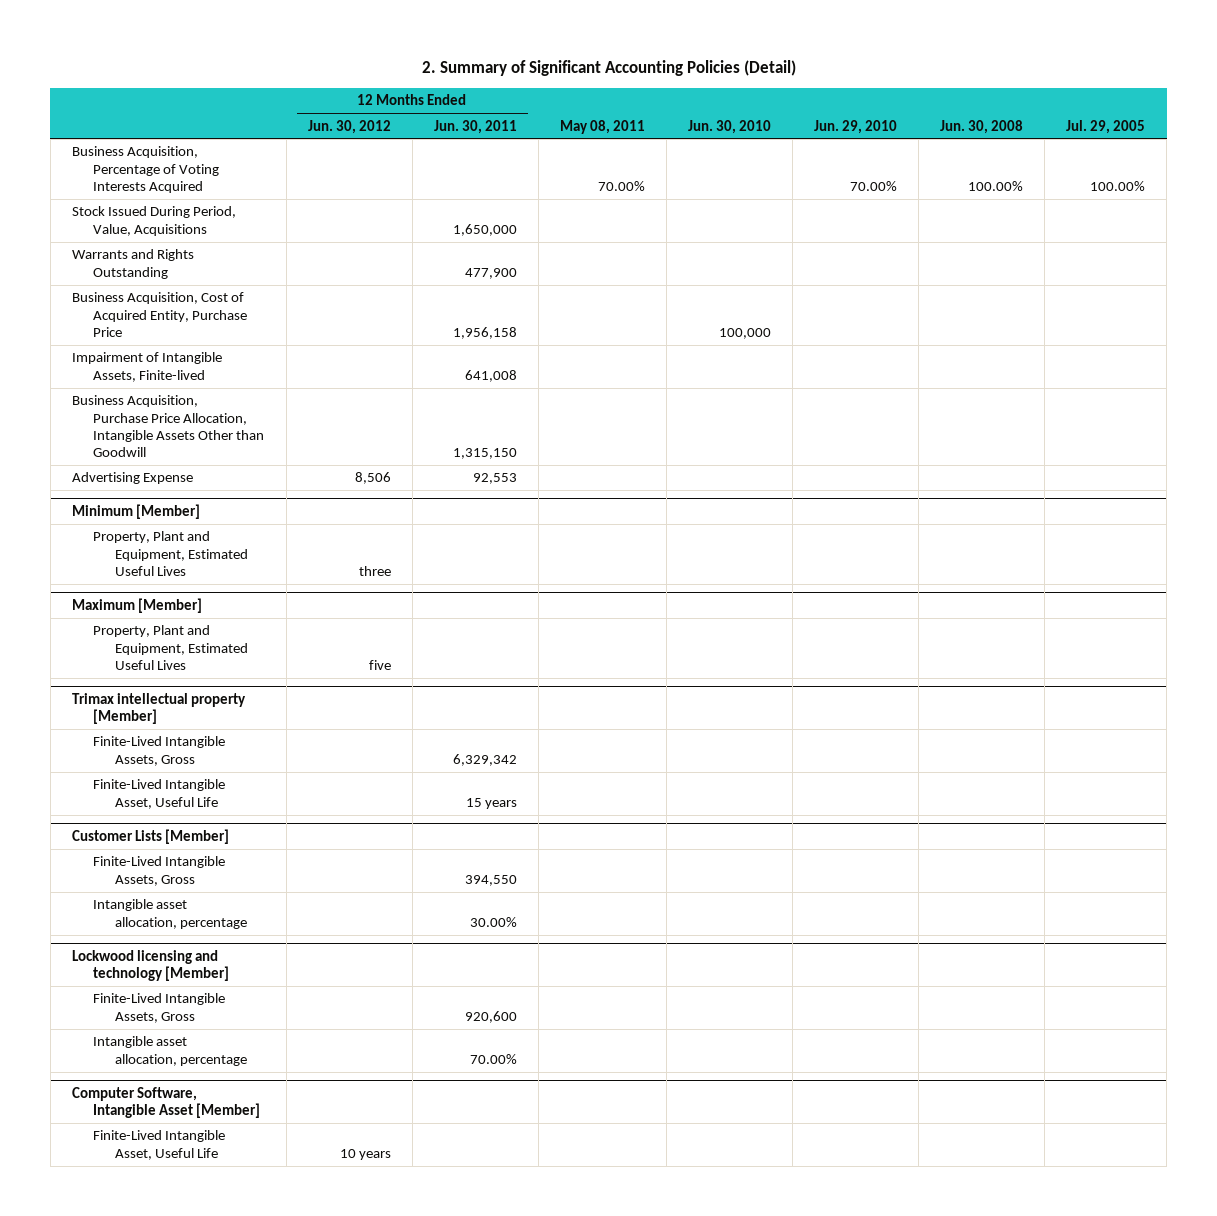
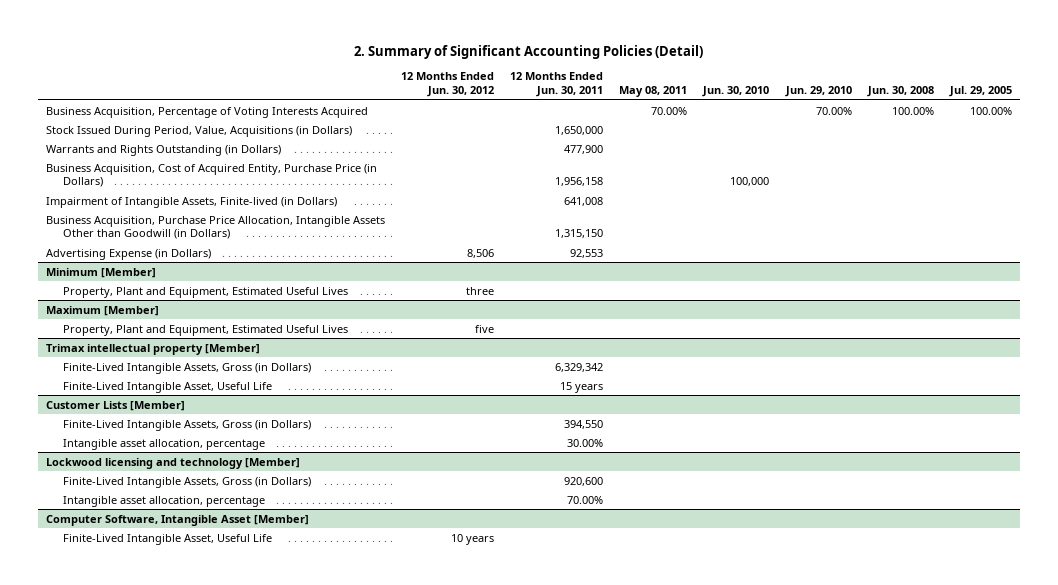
[71,206,236,236] Stock Issued During Period, Value, Acquisitions -> [46,125,353,137] Stock Issued During Period, Value, Acquisitions (in Dollars)
[71,249,194,279] Warrants and Rights Outstanding -> [46,144,282,156] Warrants and Rights Outstanding (in Dollars)
[71,292,248,338] Business Acquisition, Cost of Acquired Entity, Purchase Price -> [46,163,378,188] Business Acquisition, Cost of Acquired Entity, Purchase Price (in Dollars)
[71,352,222,382] Impairment of Intangible Assets, Finite-lived -> [46,196,338,208] Impairment of Intangible Assets, Finite-lived (in Dollars)
[71,395,265,458] Business Acquisition, Purchase Price Allocation, Intangible Assets Other than Goodwill -> [46,215,386,240] Business Acquisition, Purchase Price Allocation, Intangible Assets Other than Goodwill (in Dollars)
[71,472,193,485] Advertising Expense -> [46,248,212,260] Advertising Expense (in Dollars)
[93,736,226,766] Finite-Lived Intangible Assets, Gross -> [63,362,312,374] Finite-Lived Intangible Assets, Gross (in Dollars)
[93,856,226,886] Finite-Lived Intangible Assets, Gross -> [63,419,312,431] Finite-Lived Intangible Assets, Gross (in Dollars)
[93,993,226,1023] Finite-Lived Intangible Assets, Gross -> [63,476,312,488] Finite-Lived Intangible Assets, Gross (in Dollars)

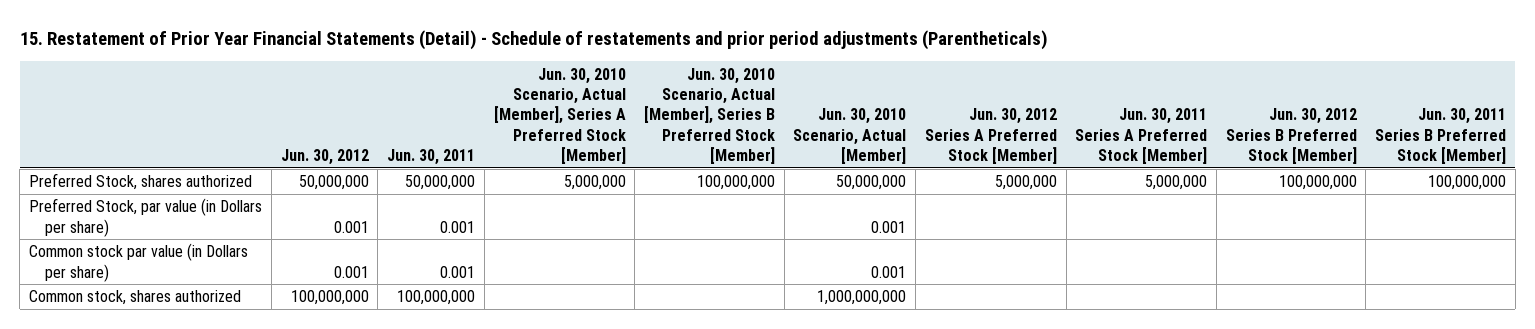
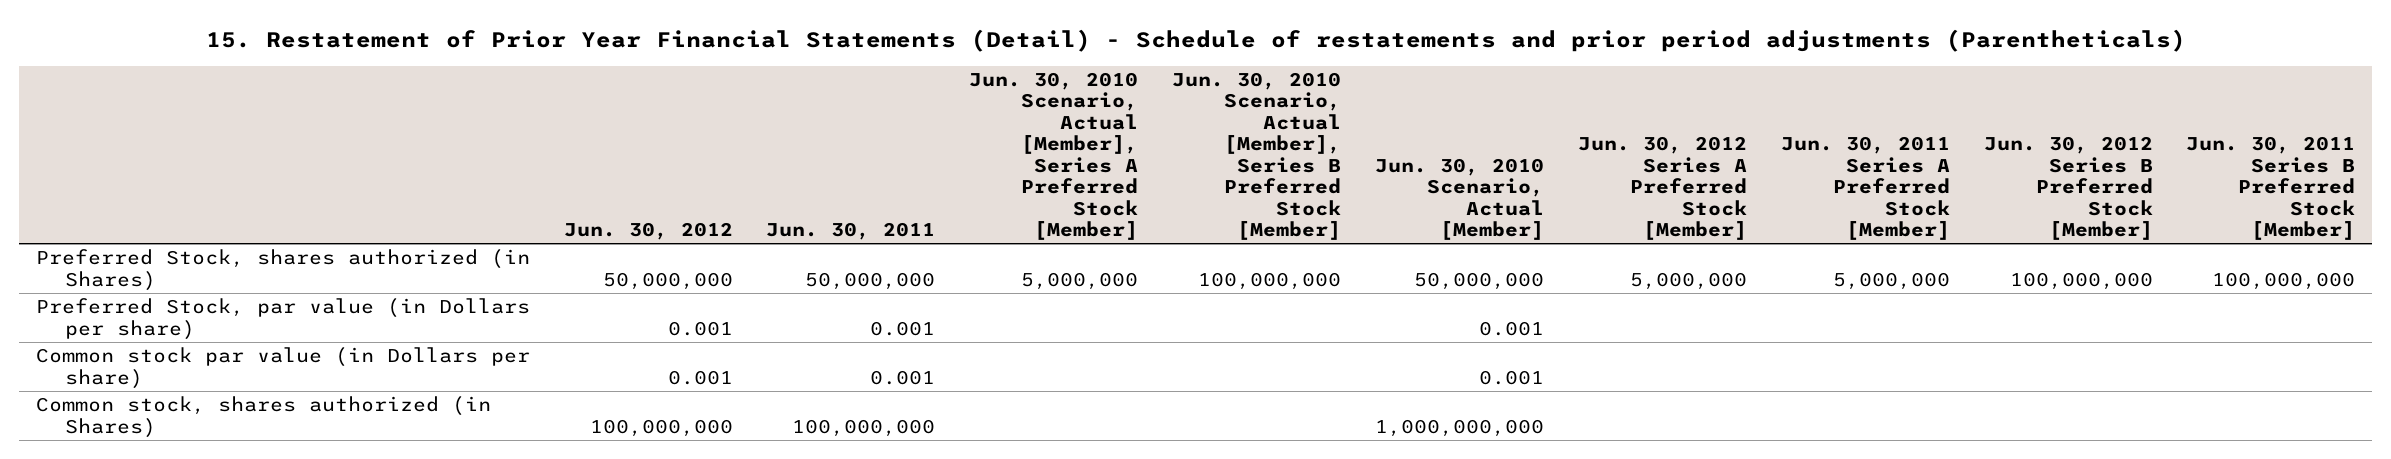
[29,173,253,191] Preferred Stock, shares authorized -> [35,249,530,291] Preferred Stock, shares authorized (in Shares)
[29,290,242,306] Common stock, shares authorized -> [35,396,491,438] Common stock, shares authorized (in Shares)

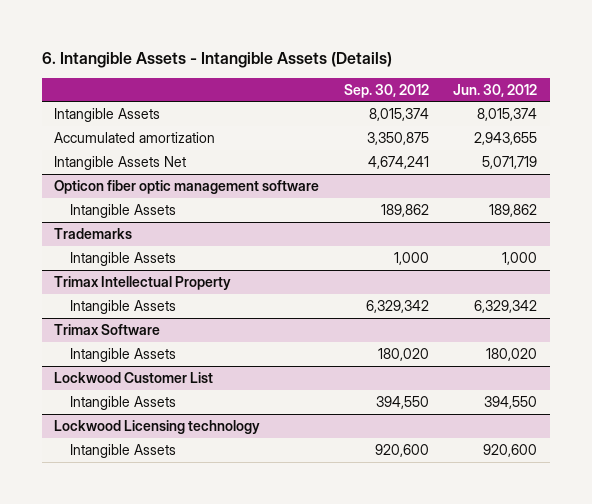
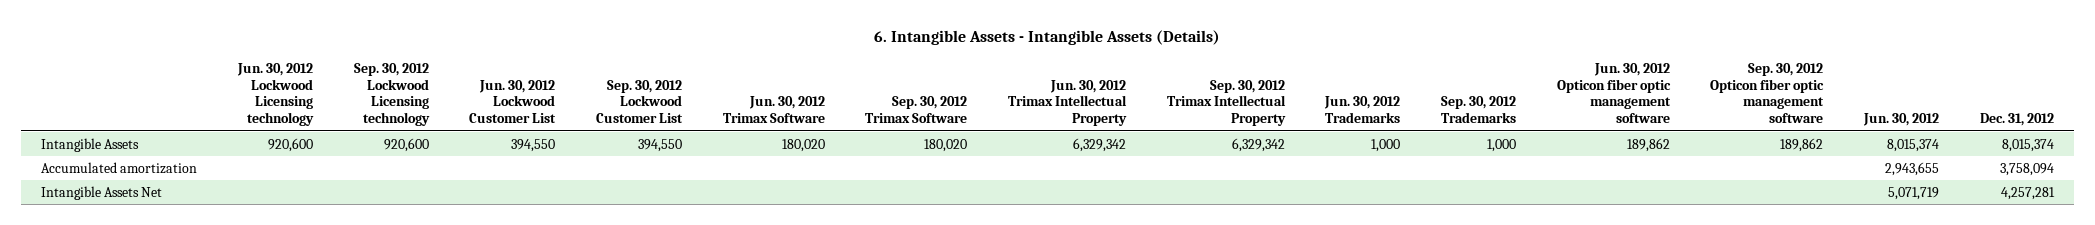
[343,83,429,98] Sep. 30, 2012 -> none
none -> [237,62,315,127] Jun. 30, 2012 Lockwood Licensing technology
none -> [353,62,430,127] Sep. 30, 2012 Lockwood Licensing technology
none -> [469,79,557,124] Jun. 30, 2012 Lockwood Customer List
none -> [596,79,684,124] Sep. 30, 2012 Lockwood Customer List
none -> [722,96,825,124] Jun. 30, 2012 Trimax Software
none -> [865,96,968,124] Sep. 30, 2012 Trimax Software
none -> [1007,79,1127,127] Jun. 30, 2012 Trimax Intellectual Property
none -> [1166,79,1286,127] Sep. 30, 2012 Trimax Intellectual Property
none -> [1324,96,1401,124] Jun. 30, 2012 Trademarks
none -> [1440,96,1516,124] Sep. 30, 2012 Trademarks
none -> [1556,62,1671,124] Jun. 30, 2012 Opticon fiber optic management software
none -> [1710,62,1825,124] Sep. 30, 2012 Opticon fiber optic management software
none -> [1979,113,2054,127] Dec. 31, 2012
[54,179,320,194] Opticon fiber optic management software -> none
[70,203,177,218] Intangible Assets -> none
[54,227,133,239] Trademarks -> none
[70,251,177,266] Intangible Assets -> none
[54,275,232,290] Trimax Intellectual Property -> none
[70,299,177,314] Intangible Assets -> none
[54,323,161,335] Trimax Software -> none
[70,347,177,362] Intangible Assets -> none
[54,371,214,383] Lockwood Customer List -> none
[70,395,177,410] Intangible Assets -> none
[54,419,261,434] Lockwood Licensing technology -> none
[70,443,177,458] Intangible Assets -> none

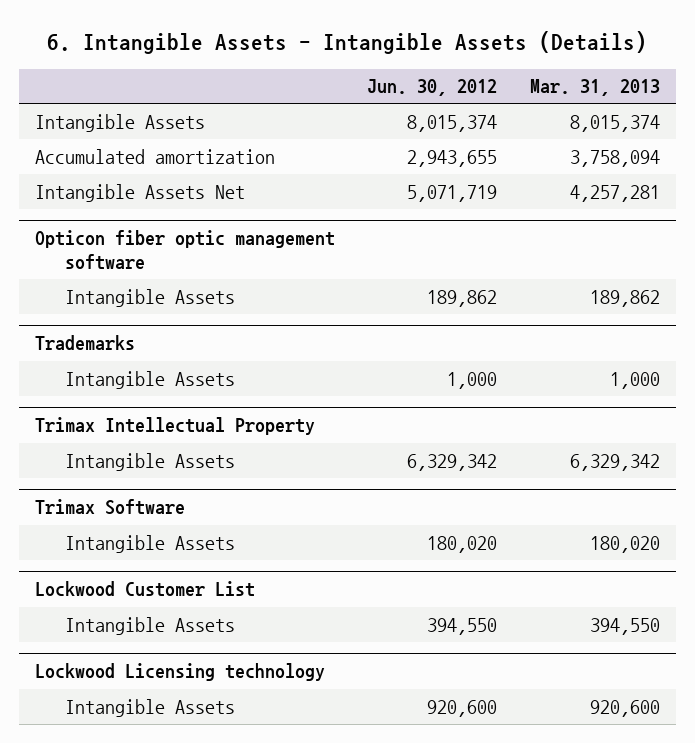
[237,62,315,127] Jun. 30, 2012 Lockwood Licensing technology -> none
[353,62,430,127] Sep. 30, 2012 Lockwood Licensing technology -> none
[469,79,557,124] Jun. 30, 2012 Lockwood Customer List -> none
[596,79,684,124] Sep. 30, 2012 Lockwood Customer List -> none
[722,96,825,124] Jun. 30, 2012 Trimax Software -> none
[865,96,968,124] Sep. 30, 2012 Trimax Software -> none
[1007,79,1127,127] Jun. 30, 2012 Trimax Intellectual Property -> none
[1166,79,1286,127] Sep. 30, 2012 Trimax Intellectual Property -> none
[1324,96,1401,124] Jun. 30, 2012 Trademarks -> none
[1440,96,1516,124] Sep. 30, 2012 Trademarks -> none
[1556,62,1671,124] Jun. 30, 2012 Opticon fiber optic management software -> none
[1710,62,1825,124] Sep. 30, 2012 Opticon fiber optic management software -> none
[1979,113,2054,127] Dec. 31, 2012 -> none
none -> [529,79,660,97] Mar. 31, 2013
none -> [35,230,336,271] Opticon fiber optic management software
none -> [65,288,236,307] Intangible Assets
none -> [35,335,136,351] Trademarks
none -> [65,370,236,389] Intangible Assets
none -> [35,417,316,436] Trimax Intellectual Property
none -> [65,452,236,471] Intangible Assets
none -> [35,499,186,516] Trimax Software
none -> [65,534,236,553] Intangible Assets
none -> [35,581,256,598] Lockwood Customer List
none -> [65,616,236,635] Intangible Assets
none -> [35,663,326,682] Lockwood Licensing technology
none -> [65,698,236,717] Intangible Assets

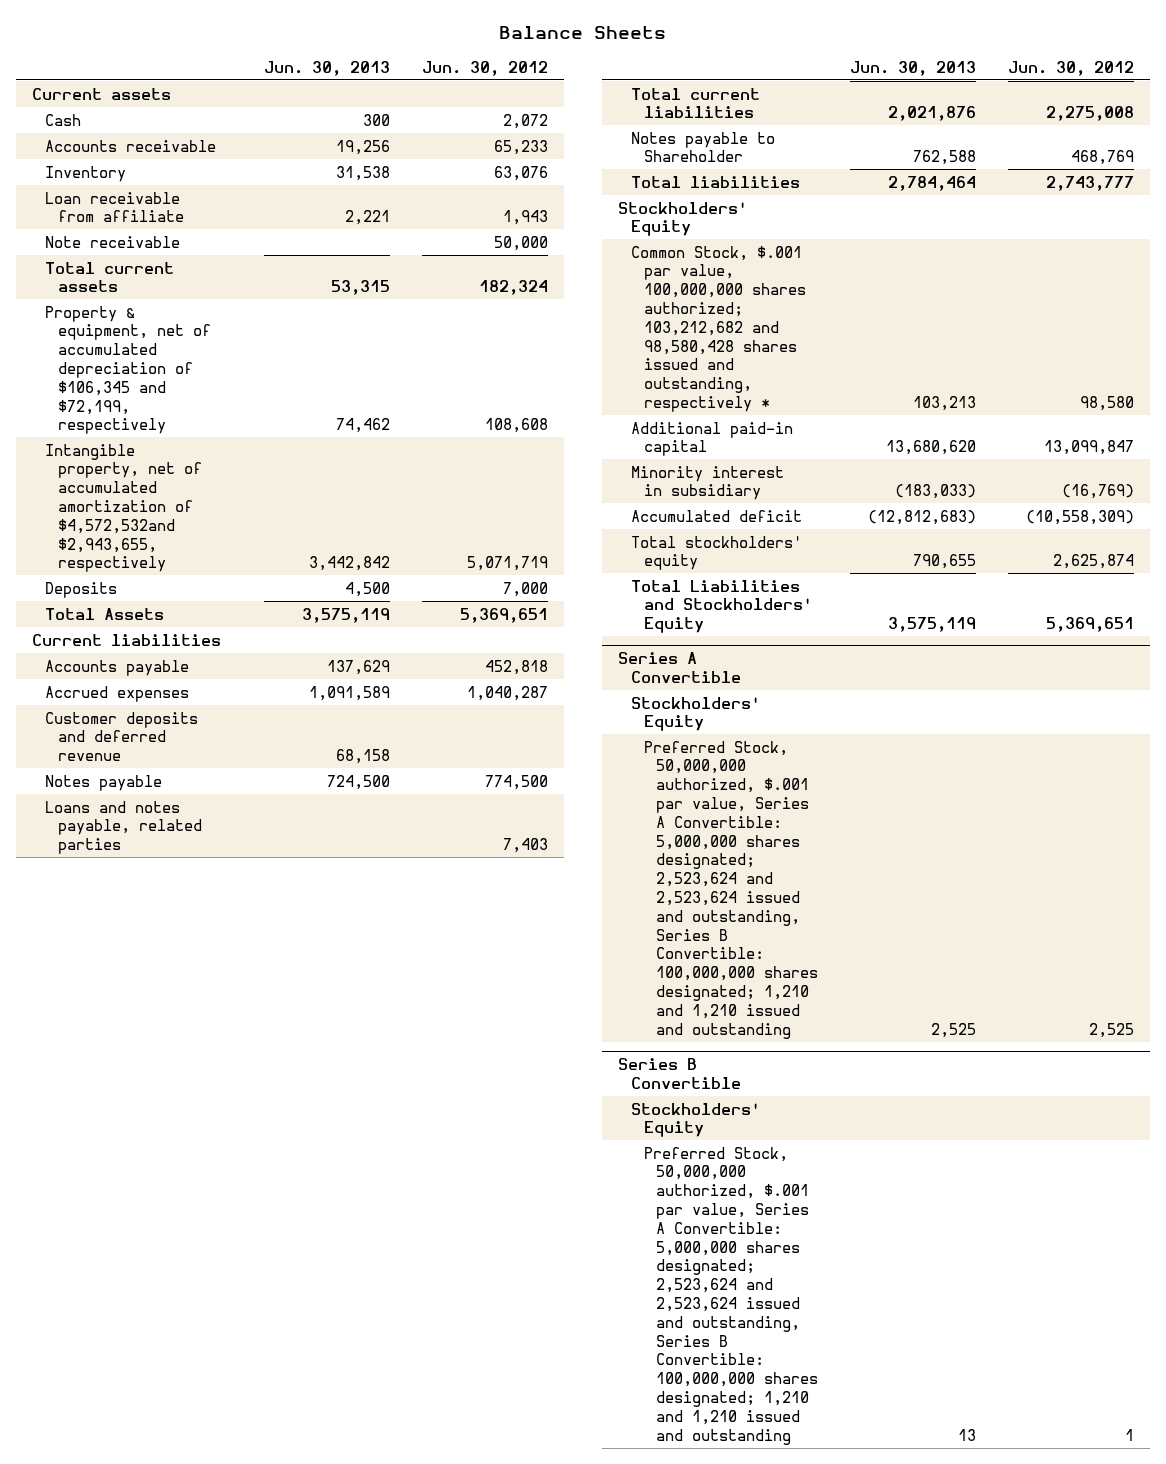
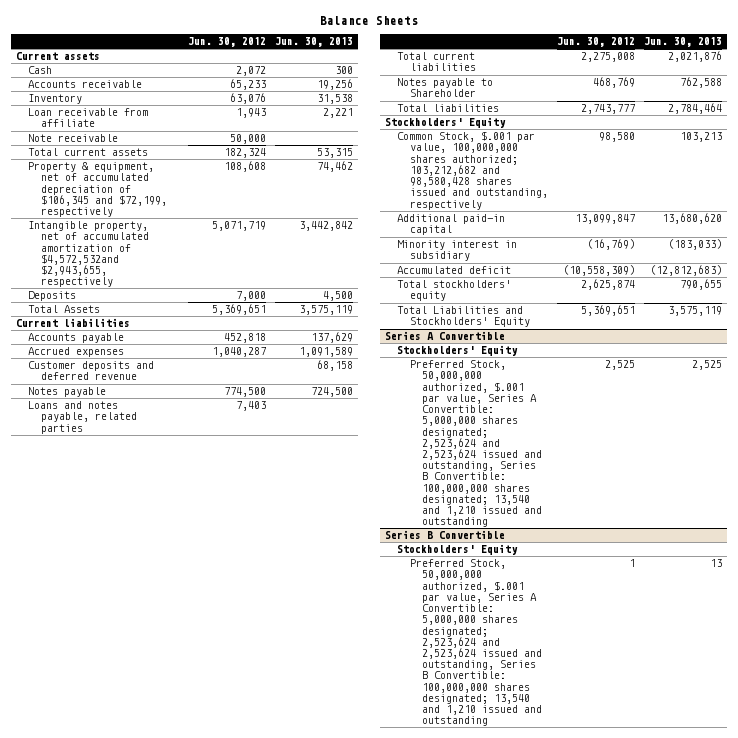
[630,245,806,413] Common Stock, $.001 par value, 100,000,000 shares authorized; 103,212,682 and 98,580,428 shares issued and outstanding, respectively * -> [397,131,548,210] Common Stock, $.001 par value, 100,000,000 shares authorized; 103,212,682 and 98,580,428 shares issued and outstanding, respectively
[643,740,819,1039] Preferred Stock, 50,000,000 authorized, $.001 par value, Series A Convertible: 5,000,000 shares designated; 2,523,624 and 2,523,624 issued and outstanding, Series B Convertible: 100,000,000 shares designated; 1,210 and 1,210 issued and outstanding -> [409,360,542,528] Preferred Stock, 50,000,000 authorized, $.001 par value, Series A Convertible: 5,000,000 shares designated; 2,523,624 and 2,523,624 issued and outstanding, Series B Convertible: 100,000,000 shares designated; 13,540 and 1,210 issued and outstanding
[643,1146,819,1445] Preferred Stock, 50,000,000 authorized, $.001 par value, Series A Convertible: 5,000,000 shares designated; 2,523,624 and 2,523,624 issued and outstanding, Series B Convertible: 100,000,000 shares designated; 1,210 and 1,210 issued and outstanding -> [409,559,542,727] Preferred Stock, 50,000,000 authorized, $.001 par value, Series A Convertible: 5,000,000 shares designated; 2,523,624 and 2,523,624 issued and outstanding, Series B Convertible: 100,000,000 shares designated; 13,540 and 1,210 issued and outstanding

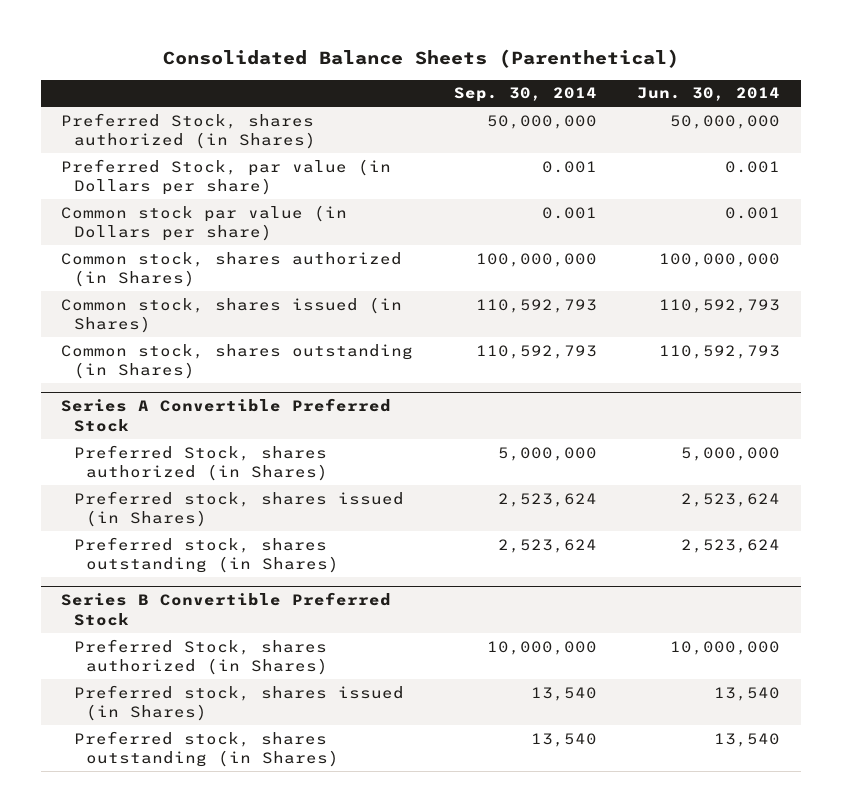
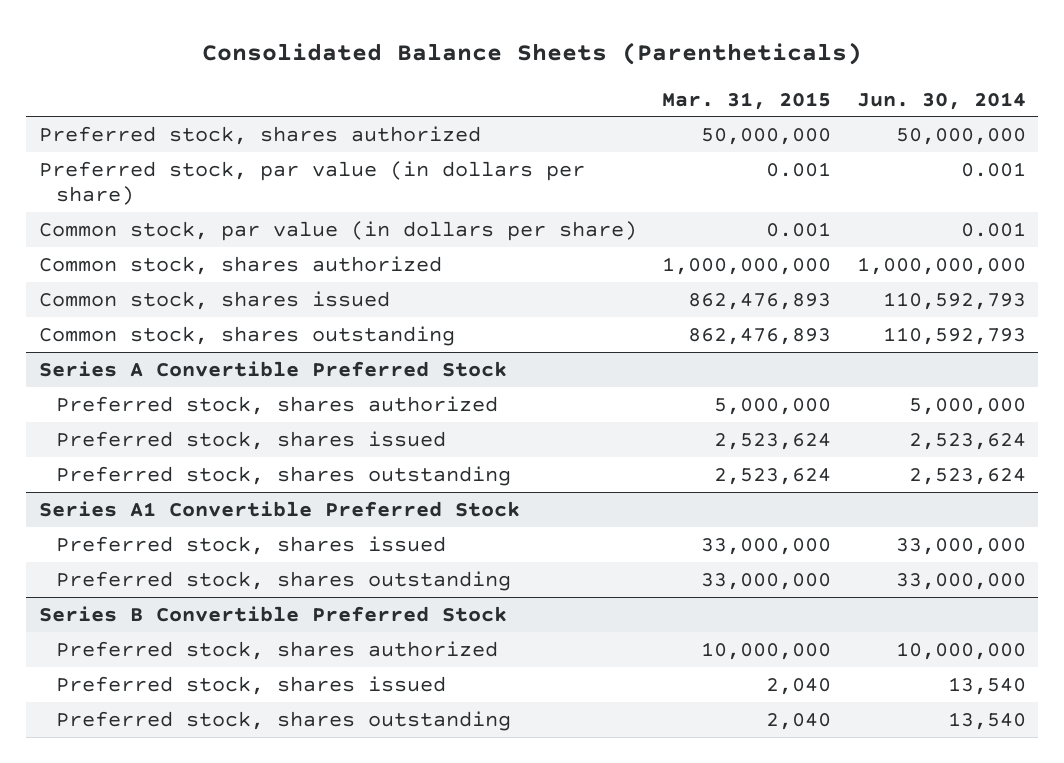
[162,49,679,69] Consolidated Balance Sheets (Parenthetical) -> [202,42,863,66] Consolidated Balance Sheets (Parentheticals)
[453,87,597,103] Sep. 30, 2014 -> none
none -> [662,91,832,110] Mar. 31, 2015
[61,112,316,149] Preferred Stock, shares authorized (in Shares) -> [38,125,481,145] Preferred stock, shares authorized
[61,158,392,195] Preferred Stock, par value (in Dollars per share) -> [38,160,585,205] Preferred stock, par value (in dollars per share)
[61,204,348,241] Common stock par value (in Dollars per share) -> [38,220,637,241] Common stock, par value (in dollars per share)
[61,251,403,287] Common stock, shares authorized (in Shares) -> [38,255,442,275] Common stock, shares authorized
[659,252,781,267] 100,000,000 -> [856,256,1026,275] 1,000,000,000
[61,296,403,333] Common stock, shares issued (in Shares) -> [38,290,390,310] Common stock, shares issued
[61,343,414,379] Common stock, shares outstanding (in Shares) -> [38,325,455,346] Common stock, shares outstanding
[73,444,329,481] Preferred Stock, shares authorized (in Shares) -> [56,395,499,415] Preferred stock, shares authorized
[73,490,404,527] Preferred stock, shares issued (in Shares) -> [56,430,447,450] Preferred stock, shares issued
[73,536,340,573] Preferred stock, shares outstanding (in Shares) -> [56,465,512,486] Preferred stock, shares outstanding
none -> [38,500,520,517] Series A1 Convertible Preferred Stock
none -> [56,535,447,555] Preferred stock, shares issued
none -> [56,570,512,591] Preferred stock, shares outstanding
[73,638,329,675] Preferred Stock, shares authorized (in Shares) -> [56,640,499,660] Preferred stock, shares authorized
[73,684,404,721] Preferred stock, shares issued (in Shares) -> [56,675,447,695] Preferred stock, shares issued
[73,730,340,767] Preferred stock, shares outstanding (in Shares) -> [56,710,512,731] Preferred stock, shares outstanding

